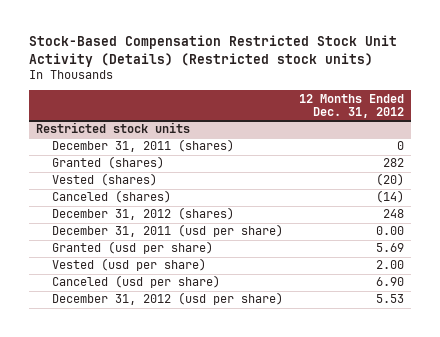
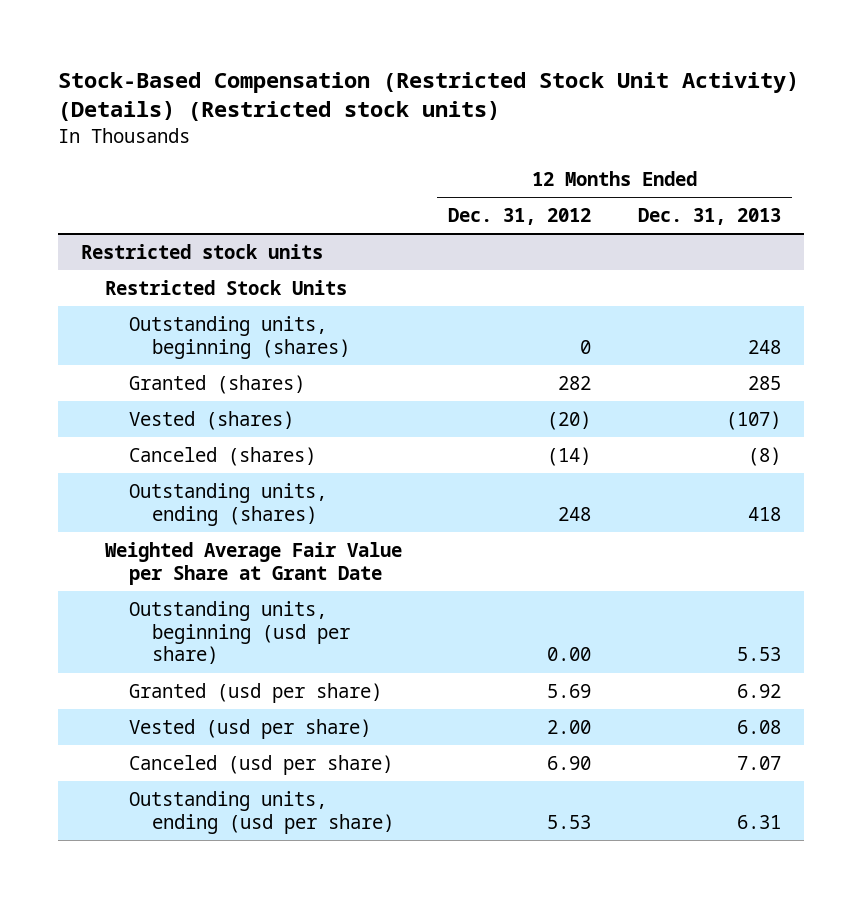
[28,35,397,67] Stock-Based Compensation Restricted Stock Unit Activity (Details) (Restricted stock units) -> [58,71,800,121] Stock-Based Compensation (Restricted Stock Unit Activity) (Details) (Restricted stock units)
none -> [637,208,781,226] Dec. 31, 2013
none -> [104,279,347,295] Restricted Stock Units
[52,139,235,153] December 31, 2011 (shares) -> [128,315,351,359] Outstanding units, beginning (shares)
[52,207,235,221] December 31, 2012 (shares) -> [128,482,327,526] Outstanding units, ending (shares)
none -> [104,541,402,585] Weighted Average Fair Value per Share at Grant Date
[52,224,284,238] December 31, 2011 (usd per share) -> [128,600,351,665] Outstanding units, beginning (usd per share)
[52,292,284,306] December 31, 2012 (usd per share) -> [128,790,395,834] Outstanding units, ending (usd per share)

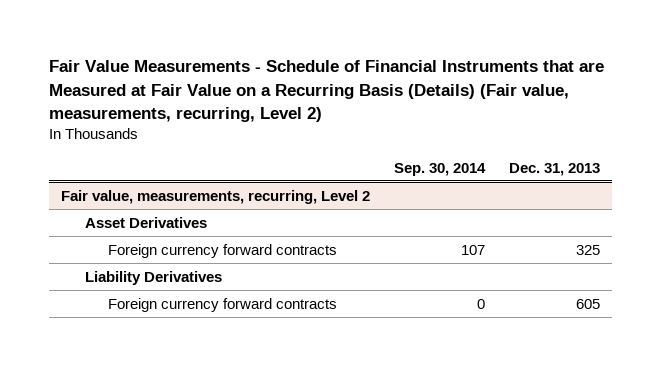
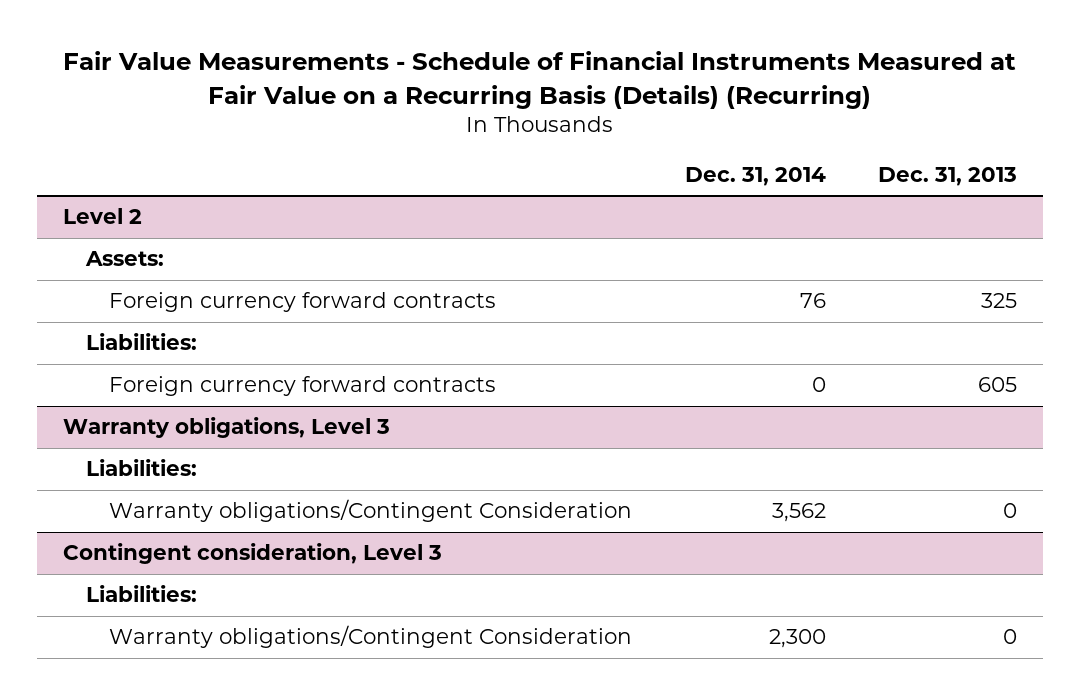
[48,60,604,122] Fair Value Measurements - Schedule of Financial Instruments that are Measured at Fair Value on a Recurring Basis (Details) (Fair value, measurements, recurring, Level 2) -> [63,51,1017,109] Fair Value Measurements - Schedule of Financial Instruments Measured at Fair Value on a Recurring Basis (Details) (Recurring)
[393,162,486,176] Sep. 30, 2014 -> none
none -> [684,167,826,187] Dec. 31, 2014
[60,189,370,204] Fair value, measurements, recurring, Level 2 -> none
none -> [63,208,143,225] Level 2
[84,216,207,228] Asset Derivatives -> [85,251,165,267] Assets:
[84,270,222,285] Liability Derivatives -> [86,333,198,351] Liabilities:
none -> [63,417,391,439] Warranty obligations, Level 3
none -> [86,459,198,477] Liabilities:
none -> [109,499,633,523] Warranty obligations/Contingent Consideration
none -> [63,543,443,565] Contingent consideration, Level 3
none -> [86,585,198,603] Liabilities:
none -> [109,625,633,649] Warranty obligations/Contingent Consideration

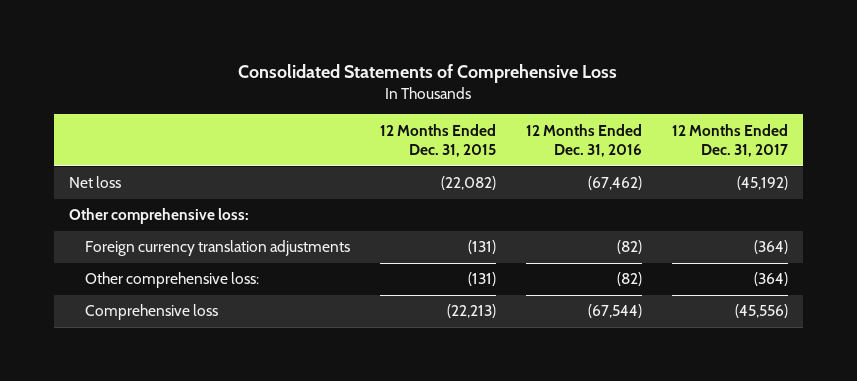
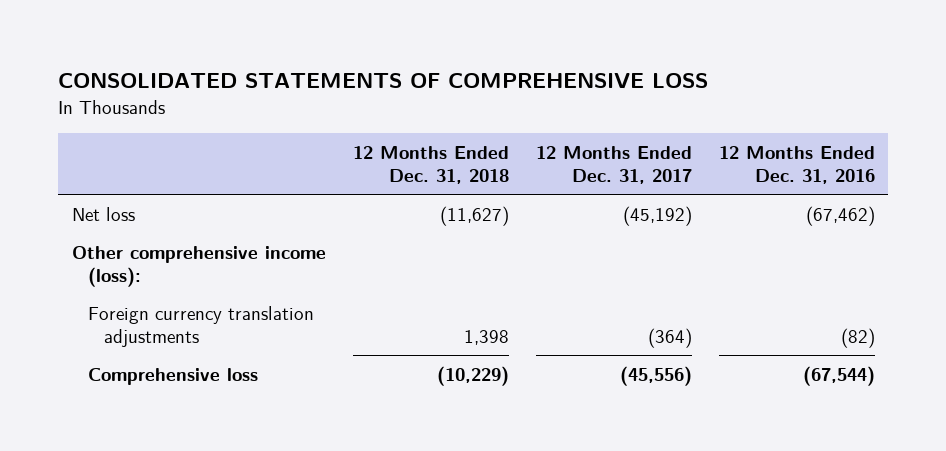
[238,63,618,83] Consolidated Statements of Comprehensive Loss -> [58,73,709,90] CONSOLIDATED STATEMENTS OF COMPREHENSIVE LOSS
[380,123,497,158] 12 Months Ended Dec. 31, 2015 -> none
none -> [352,145,509,184] 12 Months Ended Dec. 31, 2018
[68,208,249,225] Other comprehensive loss: -> [71,245,326,287] Other comprehensive income (loss):
[85,272,260,289] Other comprehensive loss: -> none

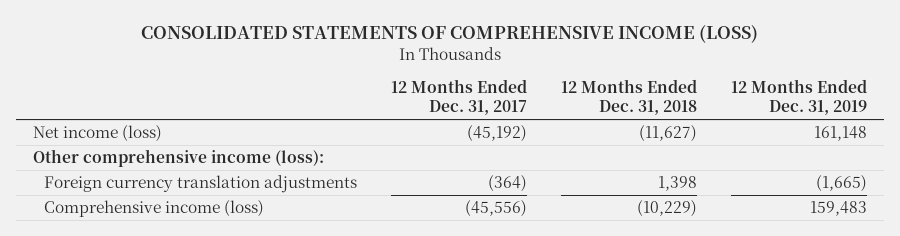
[58,73,709,90] CONSOLIDATED STATEMENTS OF COMPREHENSIVE LOSS -> [140,25,758,44] CONSOLIDATED STATEMENTS OF COMPREHENSIVE INCOME (LOSS)
[718,145,875,184] 12 Months Ended Dec. 31, 2016 -> none
none -> [731,79,868,116] 12 Months Ended Dec. 31, 2019
[71,206,135,221] Net loss -> [32,125,162,143] Net income (loss)
[88,367,259,385] Comprehensive loss -> [44,200,265,218] Comprehensive income (loss)

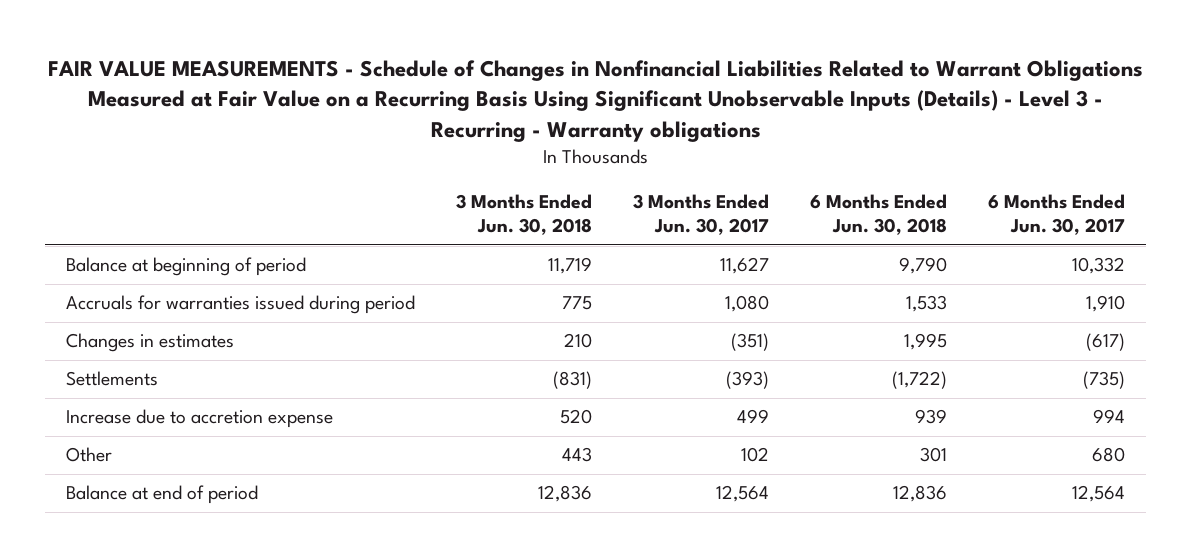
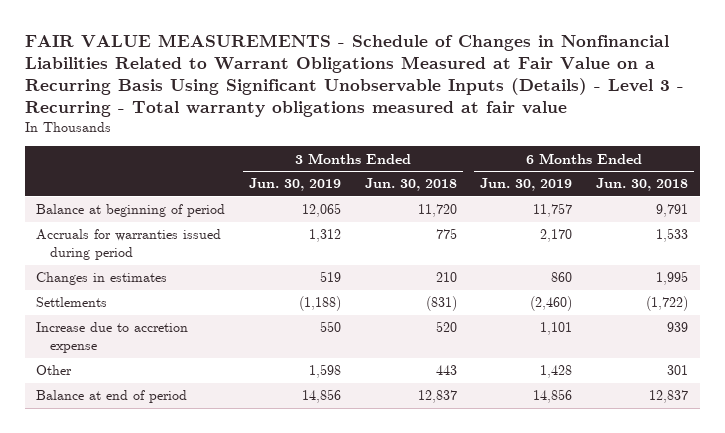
[47,59,1143,142] FAIR VALUE MEASUREMENTS - Schedule of Changes in Nonfinancial Liabilities Related to Warrant Obligations Measured at Fair Value on a Recurring Basis Using Significant Unobservable Inputs (Details) - Level 3 - Recurring - Warranty obligations -> [24,33,684,117] FAIR VALUE MEASUREMENTS - Schedule of Changes in Nonfinancial Liabilities Related to Warrant Obligations Measured at Fair Value on a Recurring Basis Using Significant Unobservable Inputs (Details) - Level 3 - Recurring - Total warranty obligations measured at fair value
[633,194,770,236] 3 Months Ended Jun. 30, 2017 -> none
[988,194,1126,236] 6 Months Ended Jun. 30, 2017 -> none
none -> [249,178,342,192] Jun. 30, 2019
none -> [480,178,573,192] Jun. 30, 2019
[547,257,592,275] 11,719 -> [417,204,457,218] 11,720
[899,257,948,275] 9,790 -> [656,204,689,218] 9,791
[537,485,592,503] 12,836 -> [417,390,457,404] 12,837
[893,485,948,503] 12,836 -> [649,390,689,404] 12,837

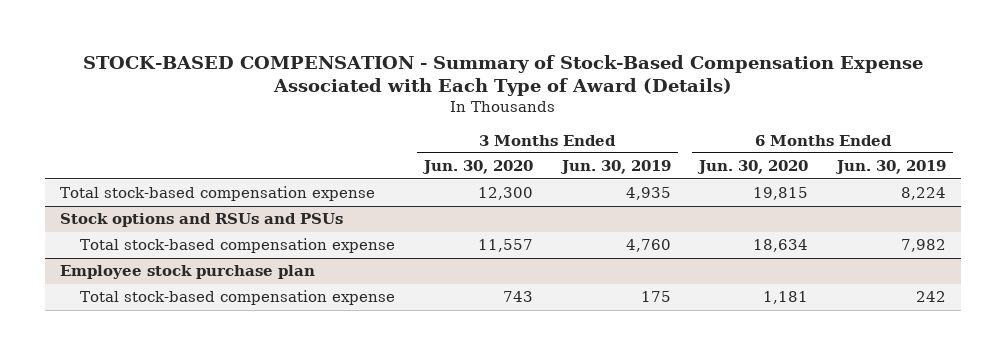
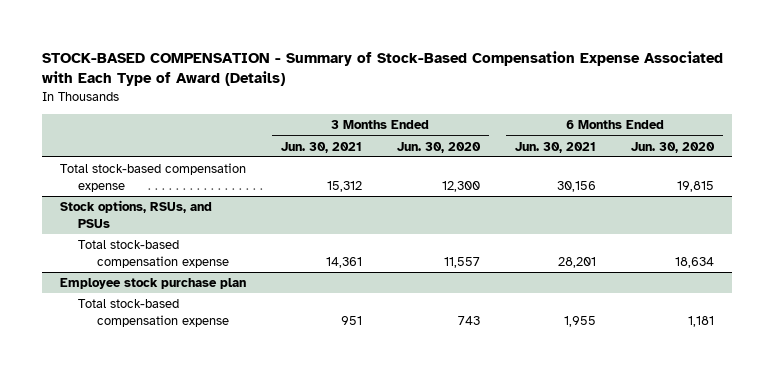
[559,160,671,175] Jun. 30, 2019 -> none
[835,160,947,175] Jun. 30, 2019 -> none
none -> [280,141,362,153] Jun. 30, 2021
none -> [515,141,597,153] Jun. 30, 2021
[59,213,343,228] Stock options and RSUs and PSUs -> [59,200,212,228] Stock options, RSUs, and PSUs

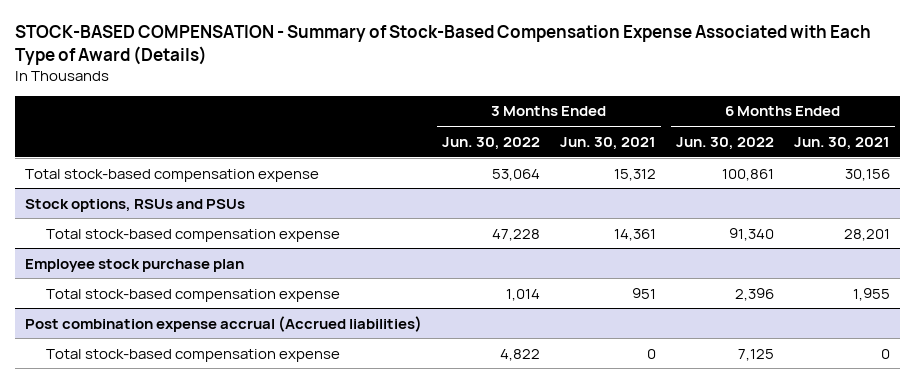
[397,141,482,153] Jun. 30, 2020 -> none
[631,141,716,153] Jun. 30, 2020 -> none
none -> [441,136,540,150] Jun. 30, 2022
none -> [676,136,775,150] Jun. 30, 2022
[59,200,212,228] Stock options, RSUs, and PSUs -> [24,198,245,212] Stock options, RSUs and PSUs
none -> [24,315,422,332] Post combination expense accrual (Accrued liabilities)
none -> [46,348,341,362] Total stock-based compensation expense

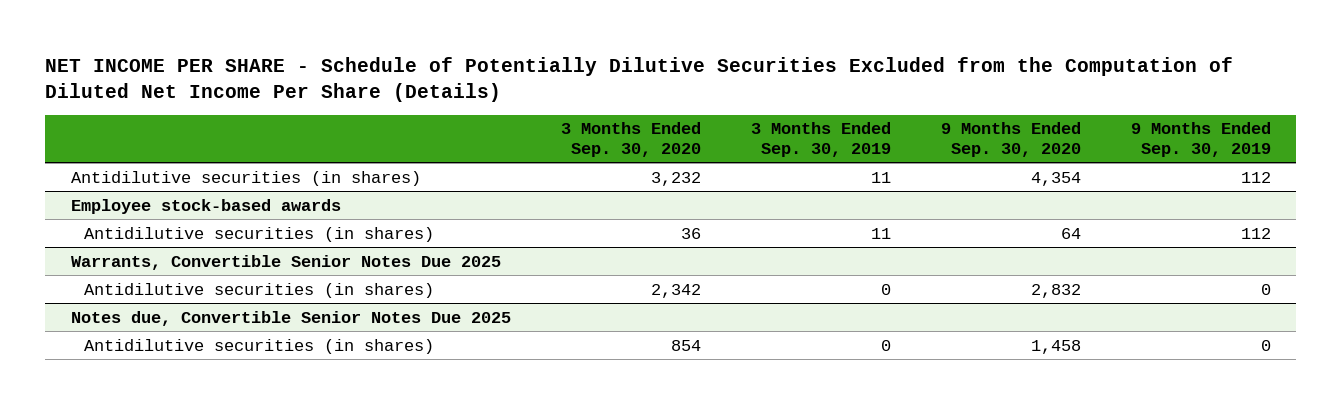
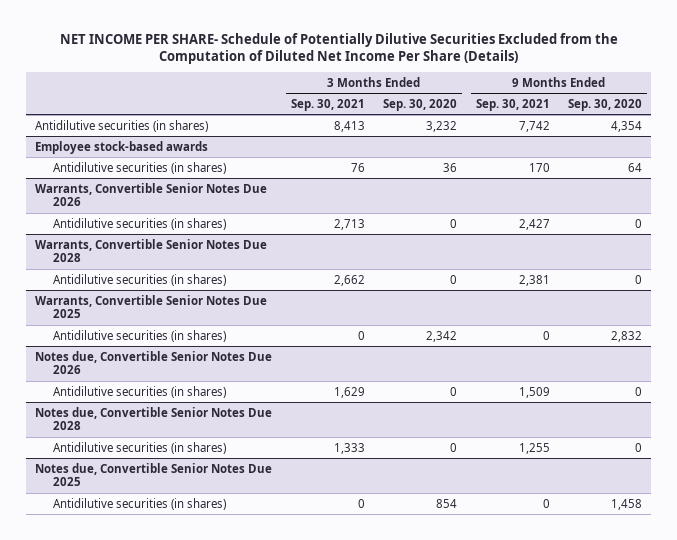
[45,56,1234,102] NET INCOME PER SHARE - Schedule of Potentially Dilutive Securities Excluded from the Computation of Diluted Net Income Per Share (Details) -> [59,32,618,65] NET INCOME PER SHARE- Schedule of Potentially Dilutive Securities Excluded from the Computation of Diluted Net Income Per Share (Details)
[750,122,891,157] 3 Months Ended Sep. 30, 2019 -> none
[1131,122,1272,157] 9 Months Ended Sep. 30, 2019 -> none
none -> [290,98,365,111] Sep. 30, 2021
none -> [475,98,550,111] Sep. 30, 2021
none -> [35,182,268,207] Warrants, Convertible Senior Notes Due 2026
none -> [53,217,227,230] Antidilutive securities (in shares)
none -> [35,238,268,263] Warrants, Convertible Senior Notes Due 2028
none -> [53,273,227,286] Antidilutive securities (in shares)
none -> [35,350,273,375] Notes due, Convertible Senior Notes Due 2026
none -> [53,385,227,398] Antidilutive securities (in shares)
none -> [35,406,273,431] Notes due, Convertible Senior Notes Due 2028
none -> [53,441,227,454] Antidilutive securities (in shares)

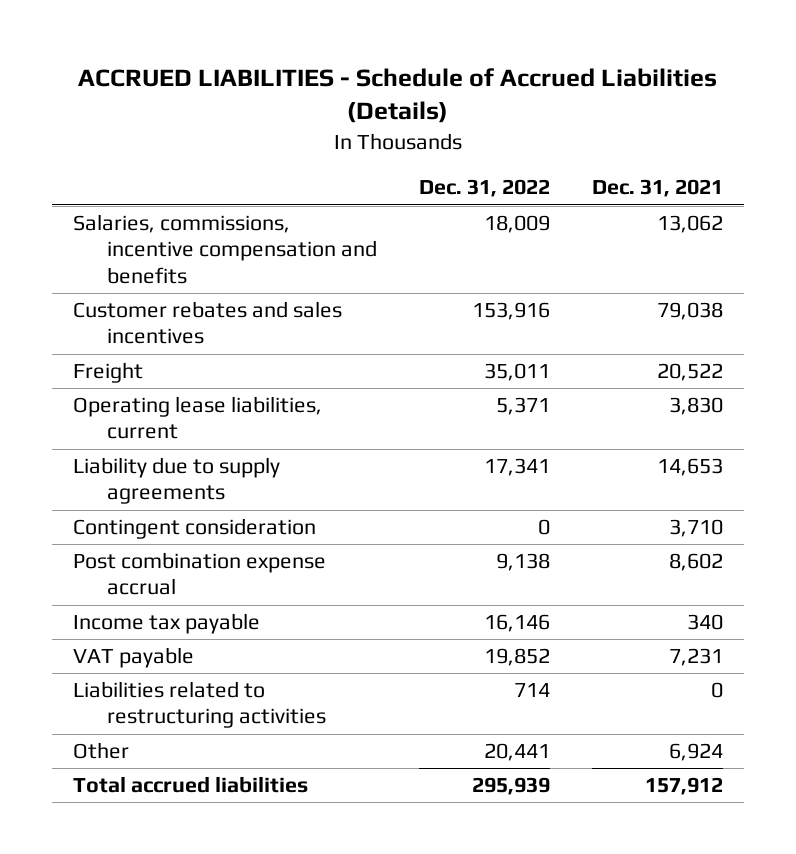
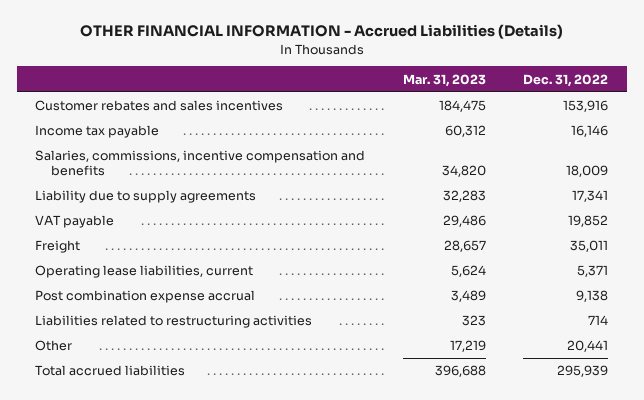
[78,67,718,124] ACCRUED LIABILITIES - Schedule of Accrued Liabilities (Details) -> [79,24,563,40] OTHER FINANCIAL INFORMATION - Accrued Liabilities (Details)
[592,179,724,198] Dec. 31, 2021 -> none
none -> [402,73,486,87] Mar. 31, 2023
[73,613,261,635] Income tax payable -> [35,125,160,139] Income tax payable
[73,214,377,284] Salaries, commissions, incentive compensation and benefits -> [35,150,366,177] Salaries, commissions, incentive compensation and benefits
[73,457,281,505] Liability due to supply agreements -> [35,190,257,204] Liability due to supply agreements
[73,647,195,669] VAT payable -> [35,215,115,229] VAT payable
[73,518,317,540] Contingent consideration -> none

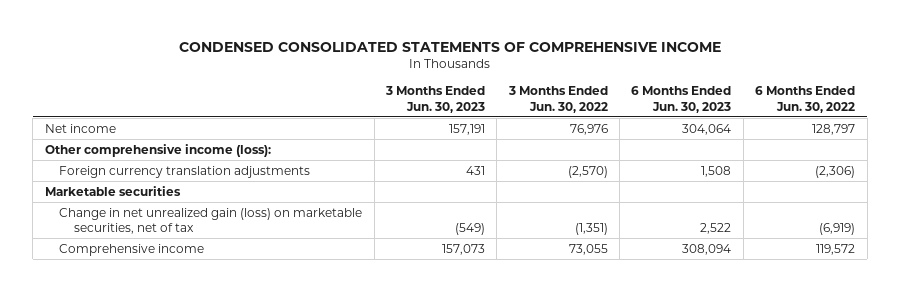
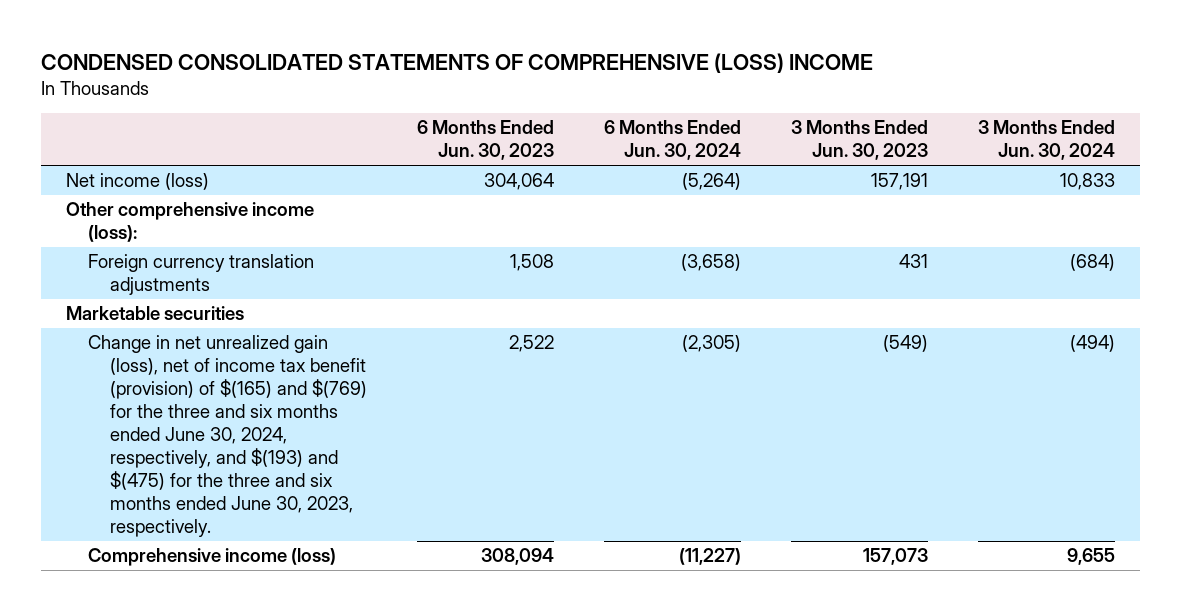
[178,41,721,52] CONDENSED CONSOLIDATED STATEMENTS OF COMPREHENSIVE INCOME -> [40,52,873,73] CONDENSED CONSOLIDATED STATEMENTS OF COMPREHENSIVE (LOSS) INCOME
[507,86,608,113] 3 Months Ended Jun. 30, 2022 -> none
[755,86,856,113] 6 Months Ended Jun. 30, 2022 -> none
none -> [604,120,742,161] 6 Months Ended Jun. 30, 2024
none -> [978,120,1116,161] 3 Months Ended Jun. 30, 2024
[44,123,116,133] Net income -> [65,173,209,191] Net income (loss)
[59,207,363,235] Change in net unrealized gain (loss) on marketable securities, net of tax -> [87,335,367,538] Change in net unrealized gain (loss), net of income tax benefit (provision) of $(165) and $(769) for the three and six months ended June 30, 2024, respectively, and $(193) and $(475) for the three and six months ended June 30, 2023, respectively.
[59,243,205,256] Comprehensive income -> [87,548,336,567] Comprehensive income (loss)

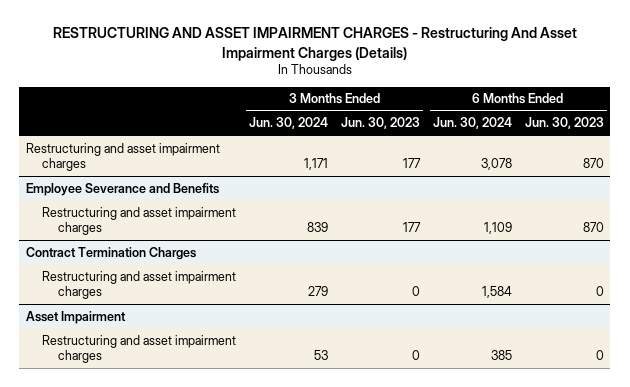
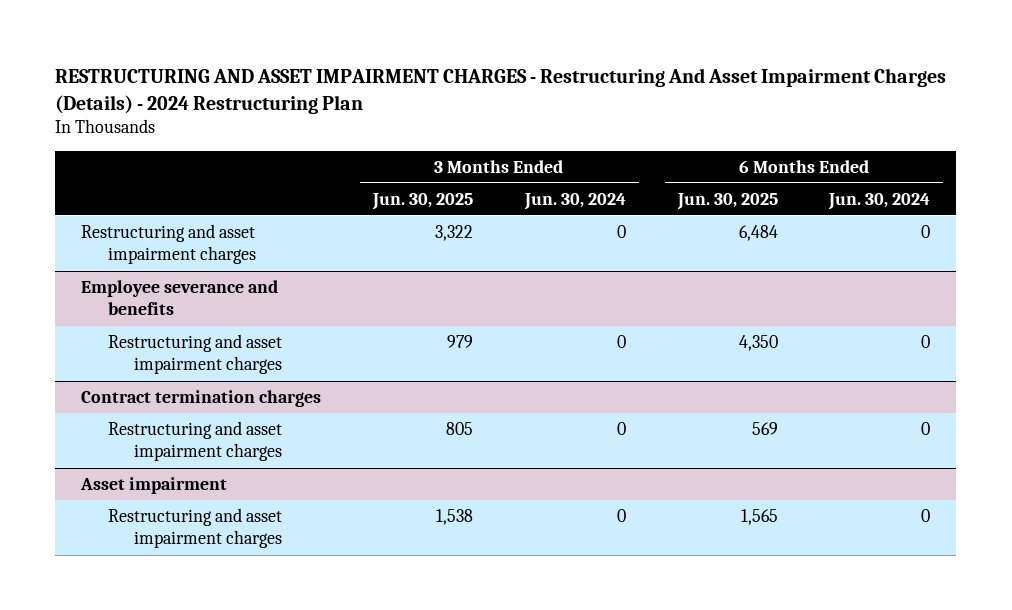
[52,27,577,61] RESTRUCTURING AND ASSET IMPAIRMENT CHARGES - Restructuring And Asset Impairment Charges (Details) -> [55,67,947,114] RESTRUCTURING AND ASSET IMPAIRMENT CHARGES - Restructuring And Asset Impairment Charges (Details) - 2024 Restructuring Plan
[340,117,420,130] Jun. 30, 2023 -> none
[524,117,604,130] Jun. 30, 2023 -> none
none -> [372,192,474,210] Jun. 30, 2025
none -> [676,192,778,210] Jun. 30, 2025
[304,158,329,171] 1,171 -> [616,224,626,238] 0
[480,158,512,171] 3,078 -> [921,224,931,238] 0
[25,182,219,196] Employee Severance and Benefits -> [81,279,279,316] Employee severance and benefits
[307,222,329,233] 839 -> [616,334,626,348] 0
[483,222,512,235] 1,109 -> [921,334,931,348] 0
[25,246,196,260] Contract Termination Charges -> [81,389,322,407] Contract termination charges
[308,286,329,297] 279 -> [616,421,626,435] 0
[481,286,512,299] 1,584 -> [921,421,931,435] 0
[25,310,126,324] Asset Impairment -> [80,476,228,494] Asset impairment
[314,350,329,361] 53 -> [616,508,626,522] 0
[490,350,512,361] 385 -> [921,508,931,522] 0

